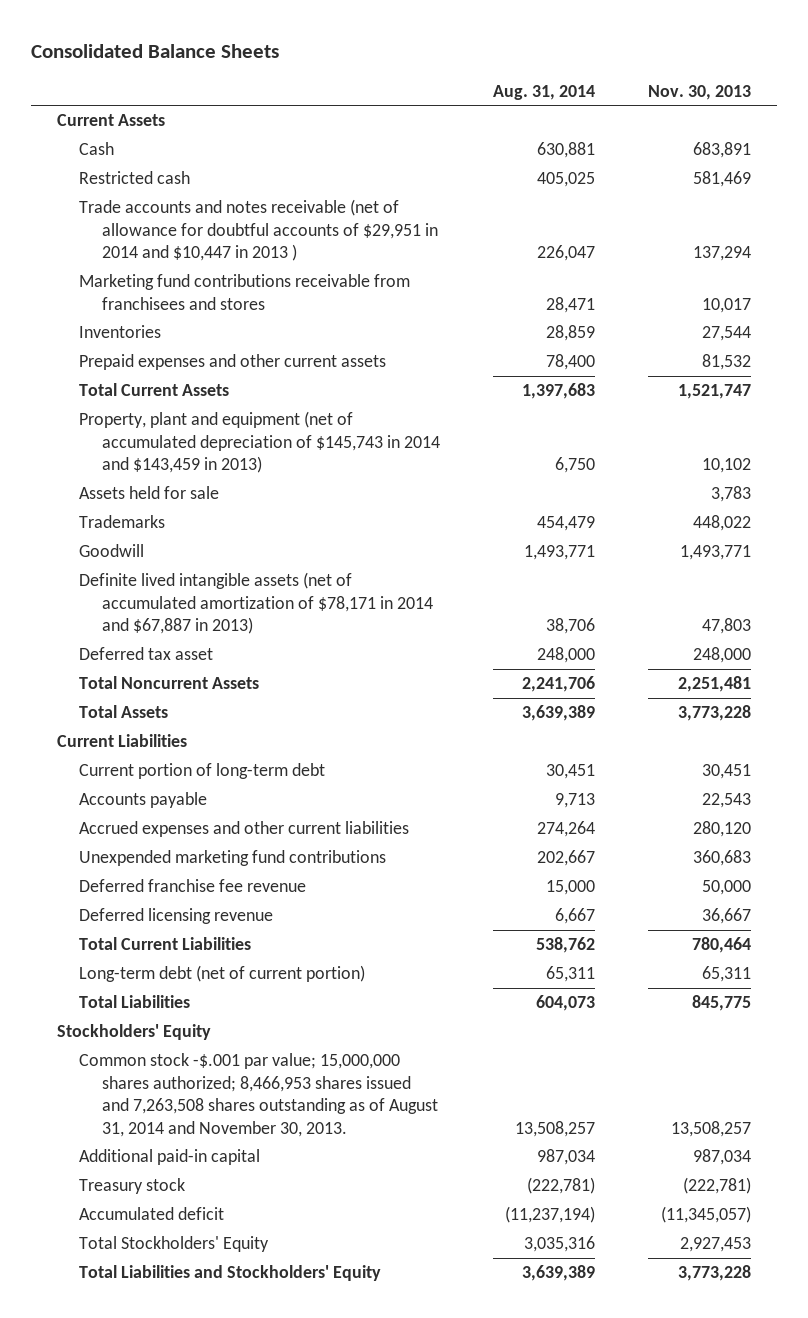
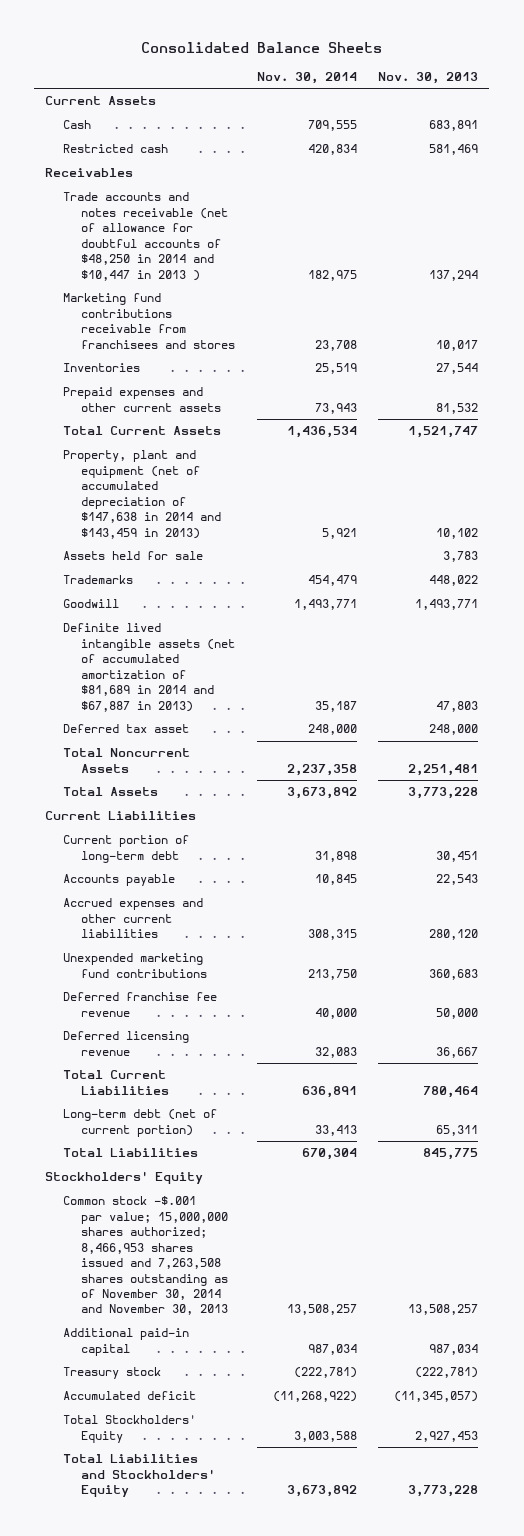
[492,84,595,100] Aug. 31, 2014 -> none
none -> [256,71,357,84] Nov. 30, 2014
none -> [45,168,134,178] Receivables
[79,199,438,262] Trade accounts and notes receivable (net of allowance for doubtful accounts of $29,951 in 2014 and $10,447 in 2013 ) -> [62,192,228,281] Trade accounts and notes receivable (net of allowance for doubtful accounts of $48,250 in 2014 and $10,447 in 2013 )
[79,411,440,474] Property, plant and equipment (net of accumulated depreciation of $145,743 in 2014 and $143,459 in 2013) -> [62,450,221,539] Property, plant and equipment (net of accumulated depreciation of $147,638 in 2014 and $143,459 in 2013)
[79,572,433,635] Definite lived intangible assets (net of accumulated amortization of $78,171 in 2014 and $67,887 in 2013) -> [62,623,235,712] Definite lived intangible assets (net of accumulated amortization of $81,689 in 2014 and $67,887 in 2013)
[79,1053,438,1137] Common stock -$.001 par value; 15,000,000 shares authorized; 8,466,953 shares issued and 7,263,508 shares outstanding as of August 31, 2014 and November 30, 2013. -> [62,1196,228,1316] Common stock -$.001 par value; 15,000,000 shares authorized; 8,466,953 shares issued and 7,263,508 shares outstanding as of November 30, 2014 and November 30, 2013

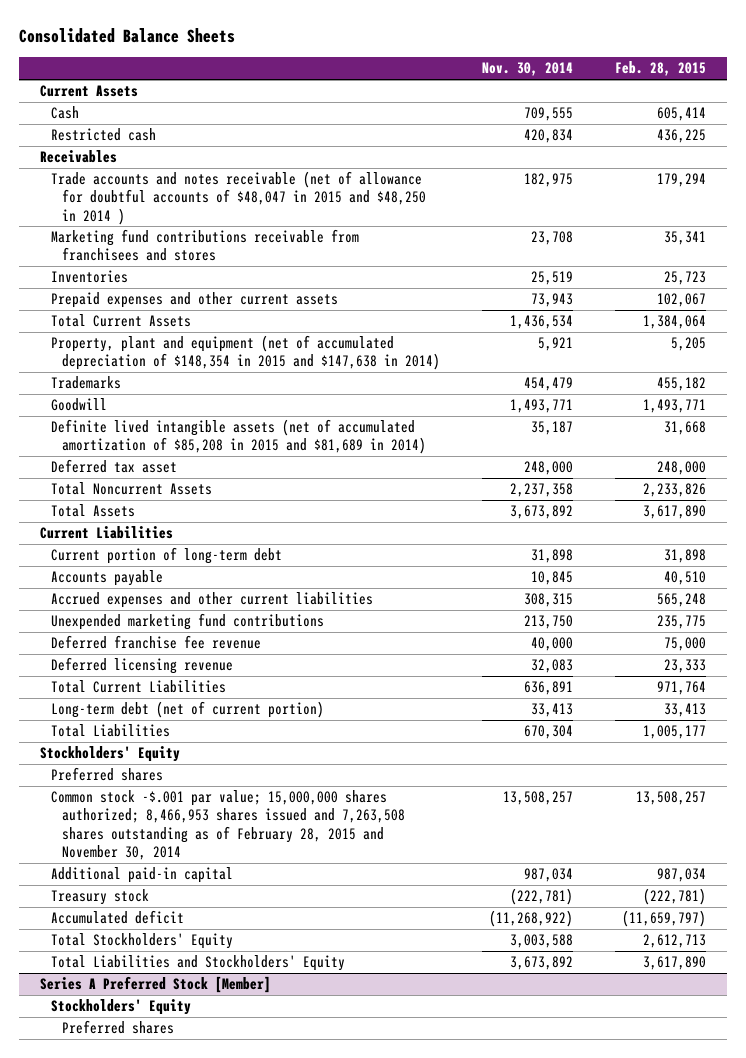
[378,71,479,84] Nov. 30, 2013 -> none
none -> [615,61,707,77] Feb. 28, 2015
[62,192,228,281] Trade accounts and notes receivable (net of allowance for doubtful accounts of $48,250 in 2014 and $10,447 in 2013 ) -> [50,171,426,225] Trade accounts and notes receivable (net of allowance for doubtful accounts of $48,047 in 2015 and $48,250 in 2014 )
[62,551,203,561] Assets held for sale -> none
[62,450,221,539] Property, plant and equipment (net of accumulated depreciation of $147,638 in 2014 and $143,459 in 2013) -> [50,335,440,371] Property, plant and equipment (net of accumulated depreciation of $148,354 in 2015 and $147,638 in 2014)
[62,623,235,712] Definite lived intangible assets (net of accumulated amortization of $81,689 in 2014 and $67,887 in 2013) -> [50,419,426,455] Definite lived intangible assets (net of accumulated amortization of $85,208 in 2015 and $81,689 in 2014)
none -> [50,767,163,782] Preferred shares
[62,1196,228,1316] Common stock -$.001 par value; 15,000,000 shares authorized; 8,466,953 shares issued and 7,263,508 shares outstanding as of November 30, 2014 and November 30, 2013 -> [50,790,405,860] Common stock -$.001 par value; 15,000,000 shares authorized; 8,466,953 shares issued and 7,263,508 shares outstanding as of February 28, 2015 and November 30, 2014
none -> [39,976,271,994] Series A Preferred Stock [Member]
none -> [50,999,191,1016] Stockholders' Equity
none -> [61,1020,174,1035] Preferred shares

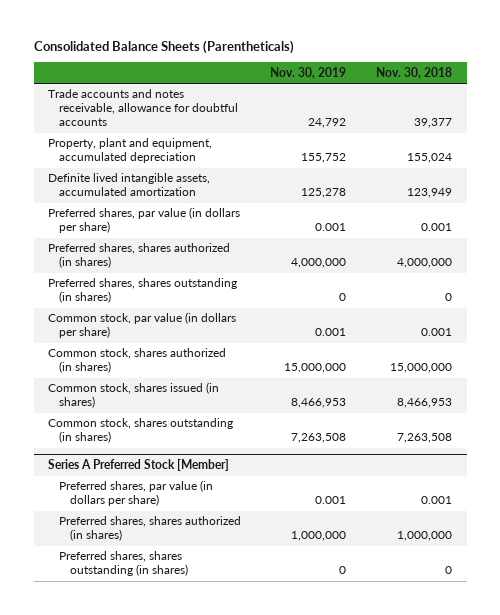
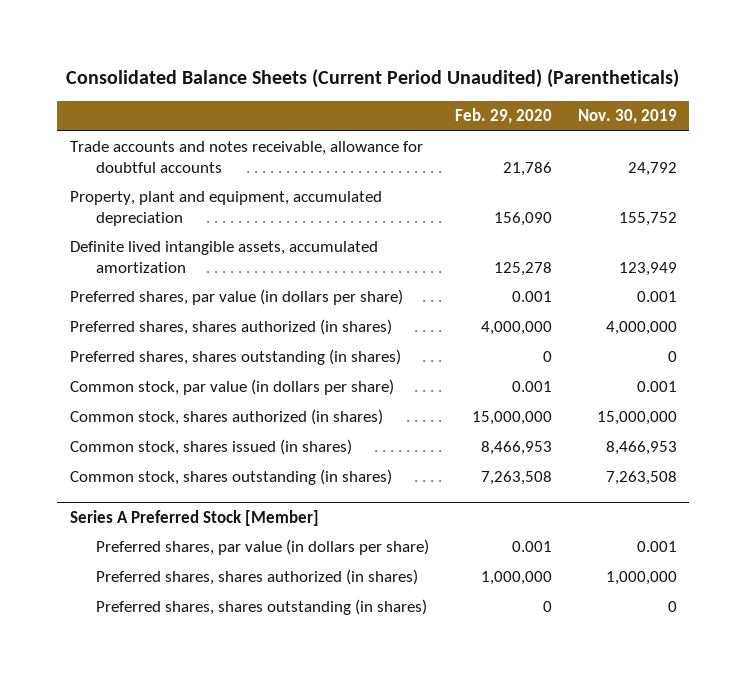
[33,40,294,55] Consolidated Balance Sheets (Parentheticals) -> [66,68,680,88] Consolidated Balance Sheets (Current Period Unaudited) (Parentheticals)
[375,66,452,79] Nov. 30, 2018 -> none
none -> [454,108,552,125] Feb. 29, 2020
[301,188,347,199] 125,278 -> [618,261,677,276] 123,949

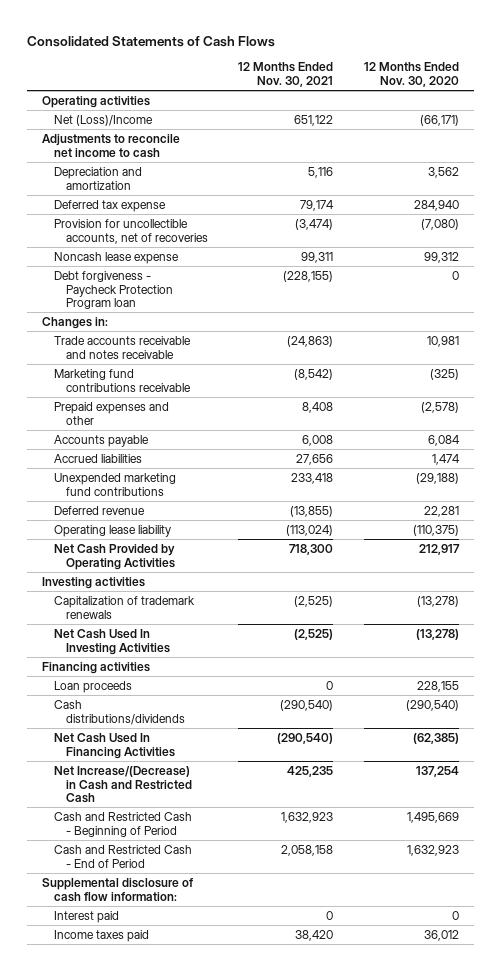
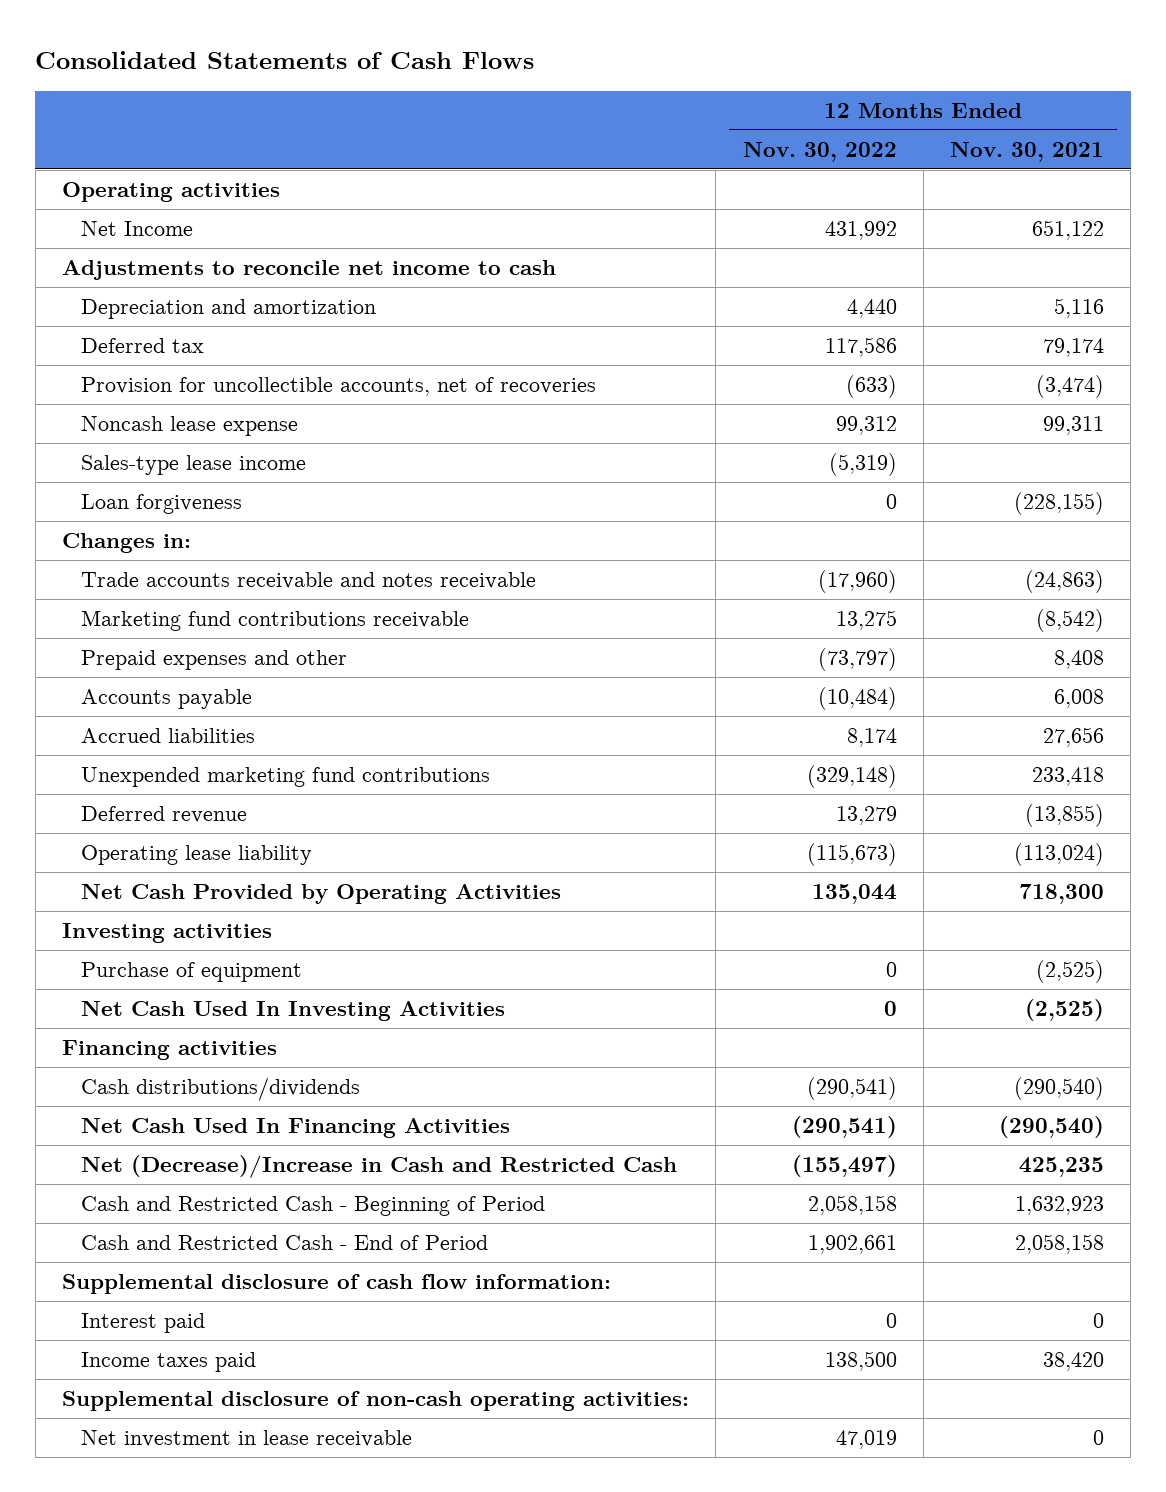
[364,62,460,87] 12 Months Ended Nov. 30, 2020 -> none
none -> [742,141,897,162] Nov. 30, 2022
[54,114,154,126] Net (Loss)/Income -> [80,220,193,236] Net Income
[54,199,167,212] Deferred tax expense -> [80,337,204,353] Deferred tax
none -> [80,454,306,475] Sales-type lease income
[54,270,173,310] Debt forgiveness - Paycheck Protection Program loan -> [80,493,242,514] Loan forgiveness
[54,595,196,619] Capitalization of trademark renewals -> [80,961,302,982] Purchase of equipment
[54,680,133,693] Loan proceeds -> none
[54,765,192,804] Net Increase/(Decrease) in Cash and Restricted Cash -> [80,1154,677,1178] Net (Decrease)/Increase in Cash and Restricted Cash
none -> [62,1390,690,1411] Supplemental disclosure of non-cash operating activities:
none -> [80,1429,412,1447] Net investment in lease receivable

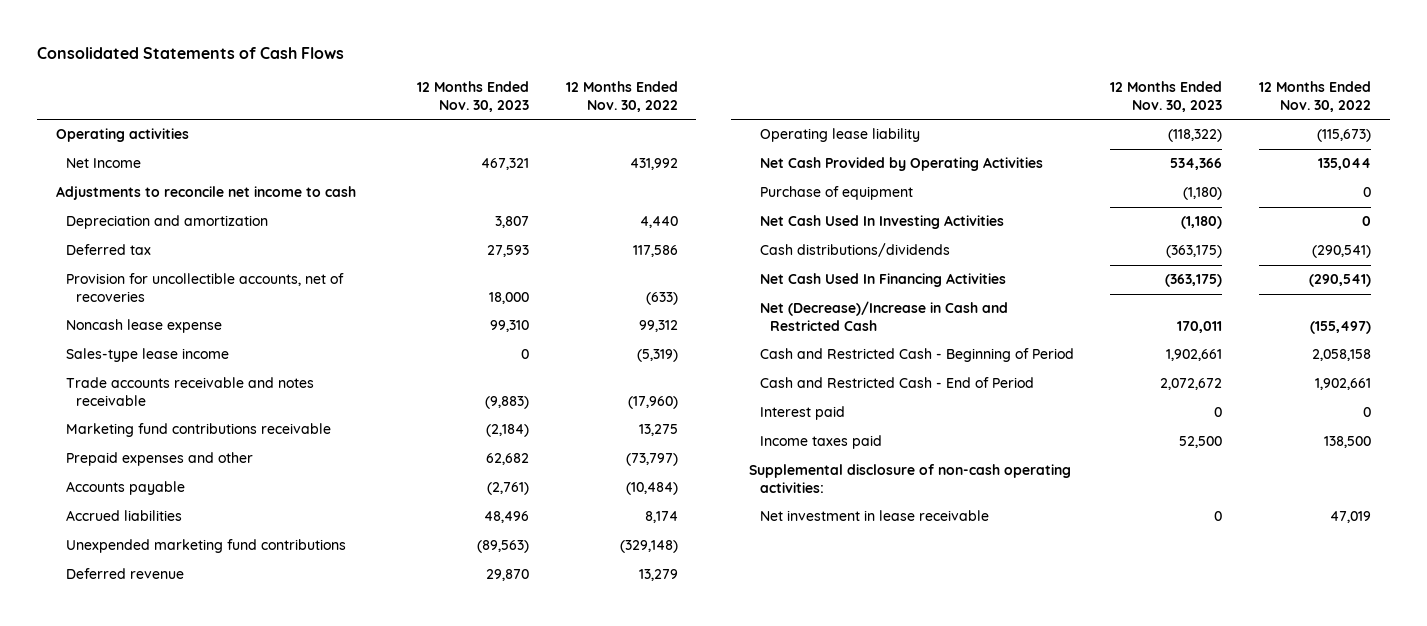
[950,141,1105,162] Nov. 30, 2021 -> none
none -> [416,81,529,112] 12 Months Ended Nov. 30, 2023
[80,493,242,514] Loan forgiveness -> none
[62,532,192,553] Changes in: -> none
[62,922,273,943] Investing activities -> none
[62,1039,278,1060] Financing activities -> none
[62,1273,612,1294] Supplemental disclosure of cash flow information: -> none

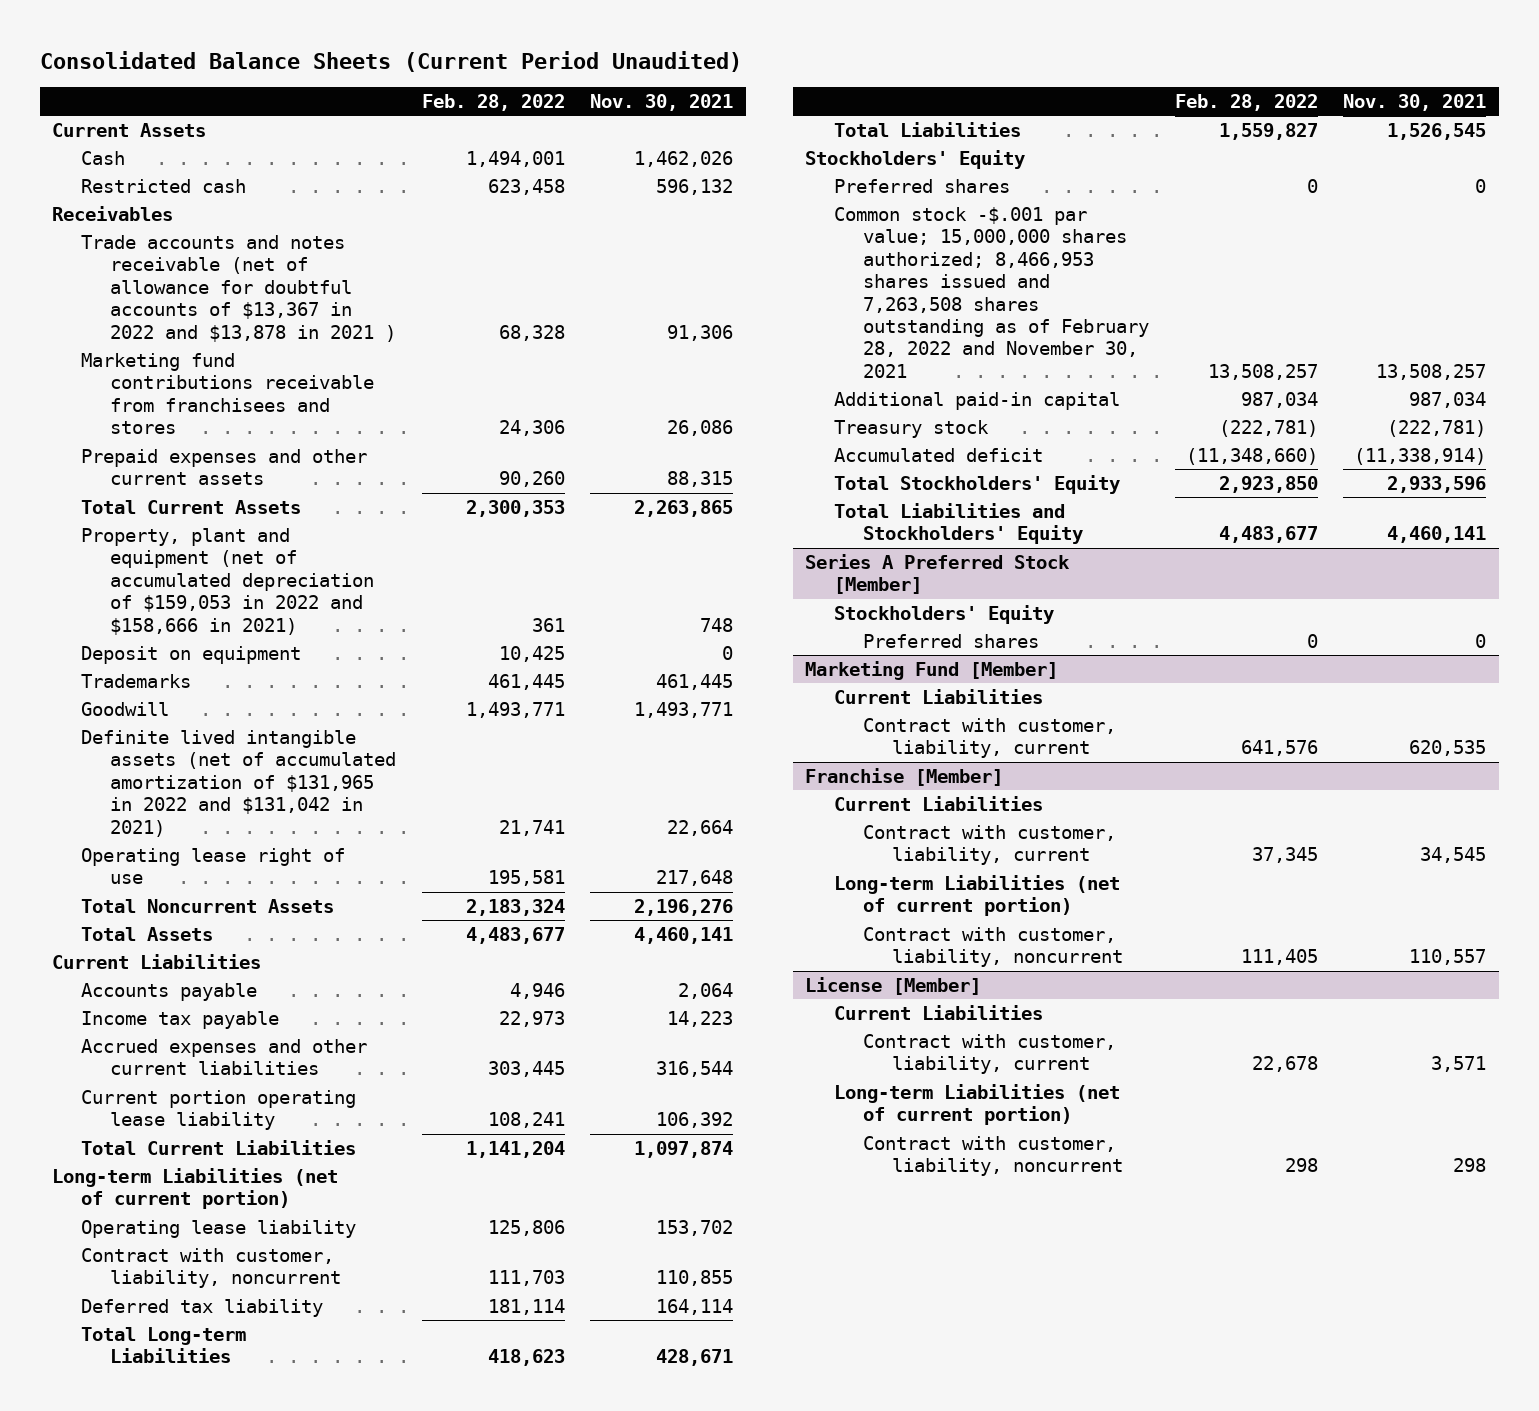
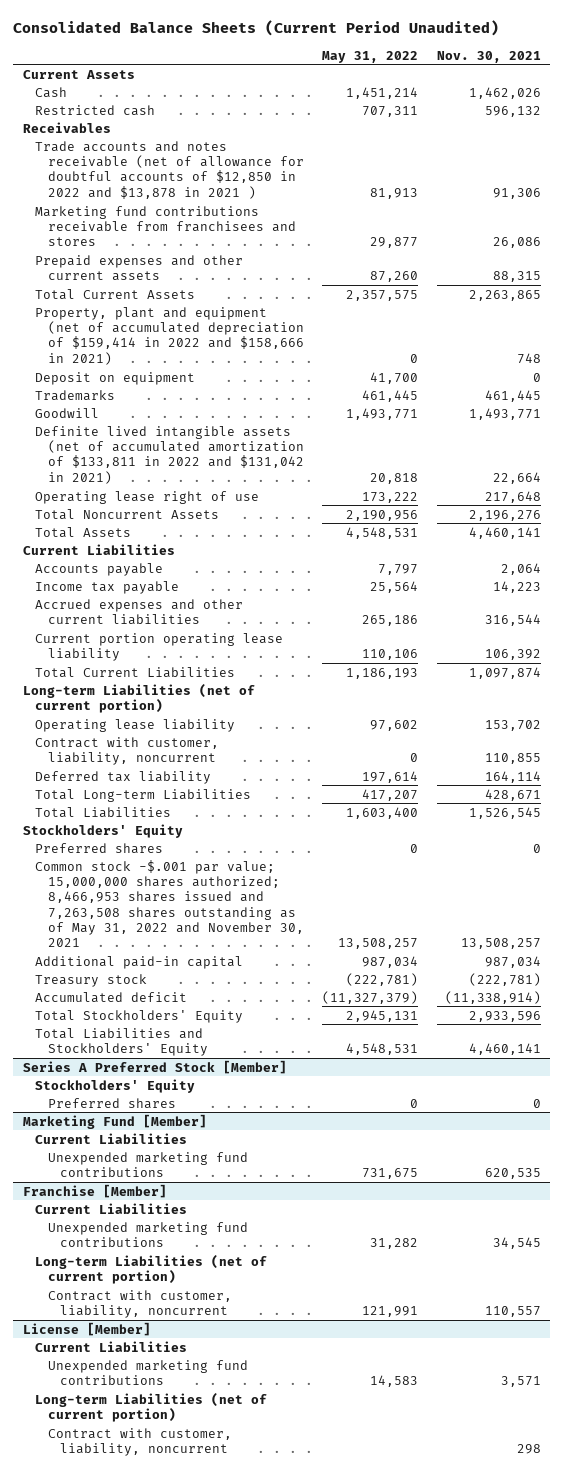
[421,94,565,112] Feb. 28, 2022 -> none
none -> [322,50,419,63] May 31, 2022
[81,234,397,342] Trade accounts and notes receivable (net of allowance for doubtful accounts of $13,367 in 2022 and $13,878 in 2021 ) -> [35,140,304,199] Trade accounts and notes receivable (net of allowance for doubtful accounts of $12,850 in 2022 and $13,878 in 2021 )
[81,527,375,635] Property, plant and equipment (net of accumulated depreciation of $159,053 in 2022 and $158,666 in 2021) -> [35,306,304,365] Property, plant and equipment (net of accumulated depreciation of $159,414 in 2022 and $158,666 in 2021)
[81,729,397,837] Definite lived intangible assets (net of accumulated amortization of $131,965 in 2022 and $131,042 in 2021) -> [35,425,304,484] Definite lived intangible assets (net of accumulated amortization of $133,811 in 2022 and $131,042 in 2021)
[834,206,1150,378] Common stock -$.001 par value; 15,000,000 shares authorized; 8,466,953 shares issued and 7,263,508 shares outstanding as of February 28, 2022 and November 30, 2021 -> [35,859,304,948] Common stock -$.001 par value; 15,000,000 shares authorized; 8,466,953 shares issued and 7,263,508 shares outstanding as of May 31, 2022 and November 30, 2021
[863,717,1117,759] Contract with customer, liability, current -> [47,1151,248,1178] Unexpended marketing fund contributions
[863,824,1117,866] Contract with customer, liability, current -> [47,1221,248,1248] Unexpended marketing fund contributions
[863,1033,1117,1075] Contract with customer, liability, current -> [47,1359,248,1386] Unexpended marketing fund contributions

